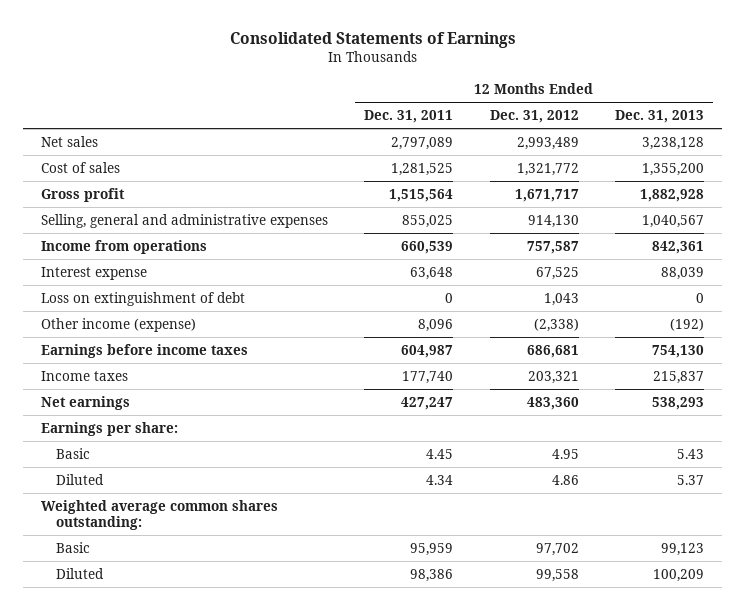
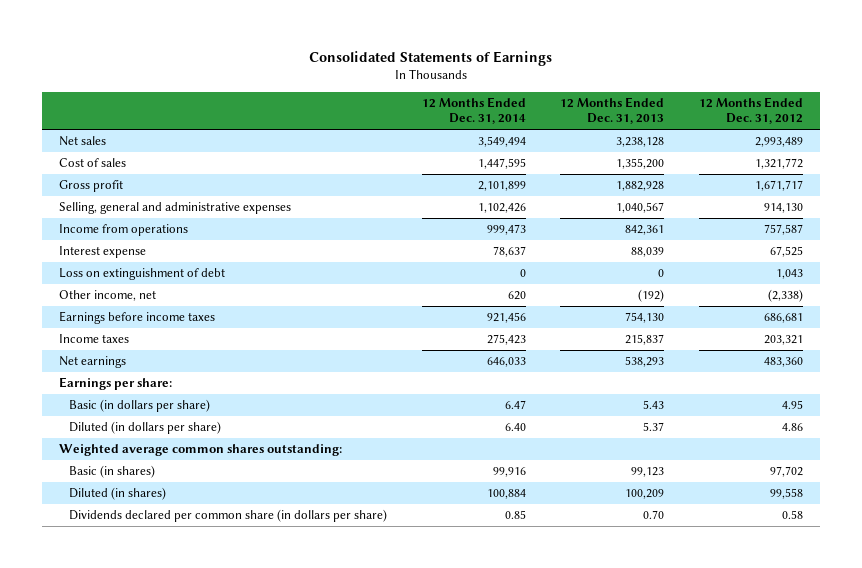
[364,110,454,124] Dec. 31, 2011 -> none
none -> [421,97,526,125] 12 Months Ended Dec. 31, 2014
[41,317,197,332] Other income (expense) -> [59,290,157,302] Other income, net
[55,447,90,459] Basic -> [69,399,211,413] Basic (in dollars per share)
[55,473,104,485] Diluted -> [69,421,222,435] Diluted (in dollars per share)
[55,541,90,553] Basic -> [69,465,156,479] Basic (in shares)
[55,567,104,579] Diluted -> [69,487,167,501] Diluted (in shares)
none -> [69,509,388,523] Dividends declared per common share (in dollars per share)

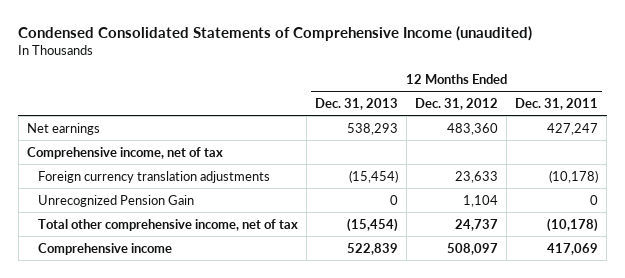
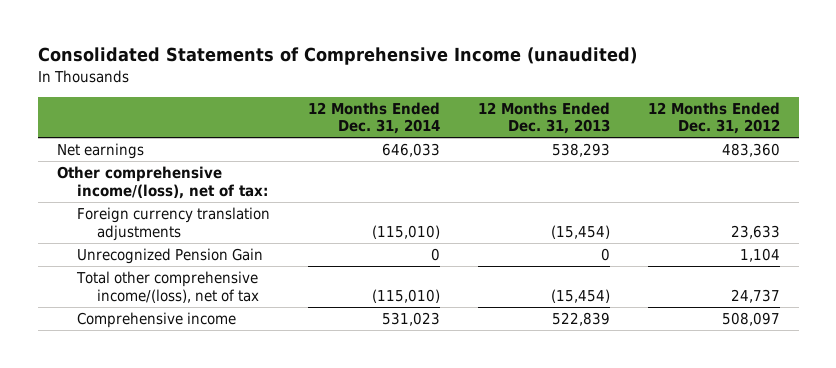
[18,25,533,41] Condensed Consolidated Statements of Comprehensive Income (unaudited) -> [37,47,637,66] Consolidated Statements of Comprehensive Income (unaudited)
[515,97,599,110] Dec. 31, 2011 -> none
none -> [307,101,440,135] 12 Months Ended Dec. 31, 2014
[26,146,223,159] Comprehensive income, net of tax -> [56,166,268,199] Other comprehensive income/(loss), net of tax:
[38,218,299,231] Total other comprehensive income, net of tax -> [75,271,259,303] Total other comprehensive income/(loss), net of tax

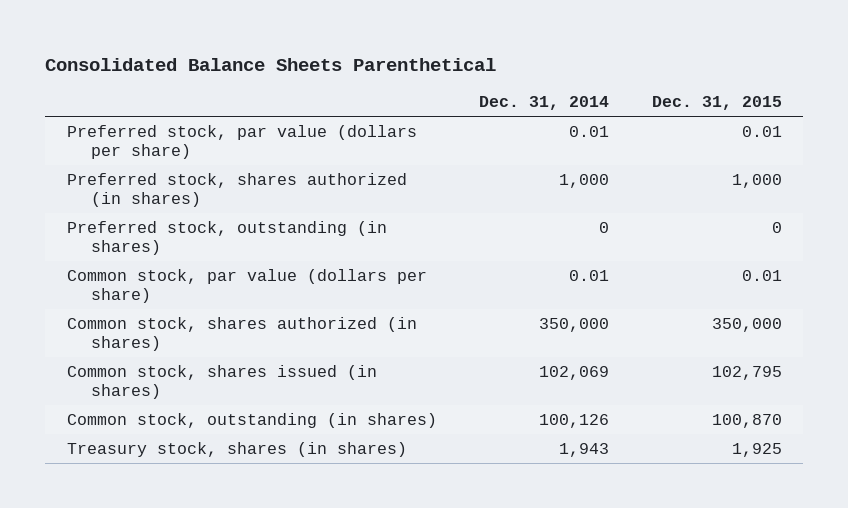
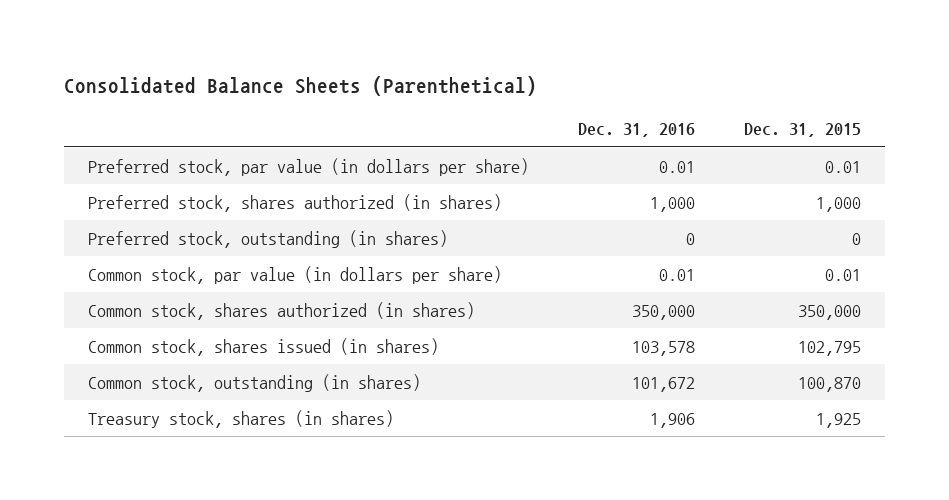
[45,57,497,71] Consolidated Balance Sheets Parenthetical -> [63,76,537,97] Consolidated Balance Sheets (Parenthetical)
[479,96,610,111] Dec. 31, 2014 -> none
none -> [578,123,696,138] Dec. 31, 2016
[66,124,417,160] Preferred stock, par value (dollars per share) -> [88,157,530,176] Preferred stock, par value (in dollars per share)
[66,268,427,304] Common stock, par value (dollars per share) -> [88,265,503,284] Common stock, par value (in dollars per share)

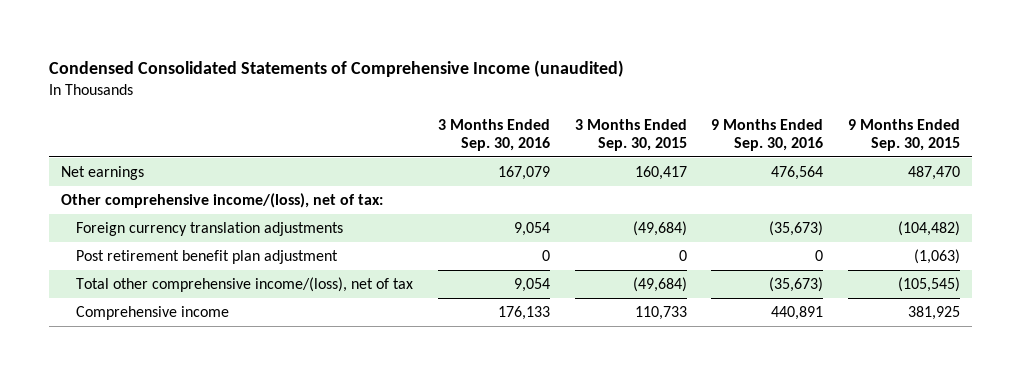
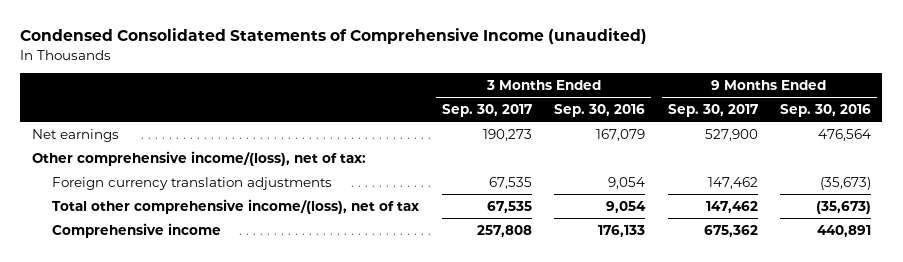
[574,118,687,152] 3 Months Ended Sep. 30, 2015 -> none
[848,118,961,152] 9 Months Ended Sep. 30, 2015 -> none
none -> [441,103,532,117] Sep. 30, 2017
none -> [667,103,758,117] Sep. 30, 2017
[76,250,339,265] Post retirement benefit plan adjustment -> none

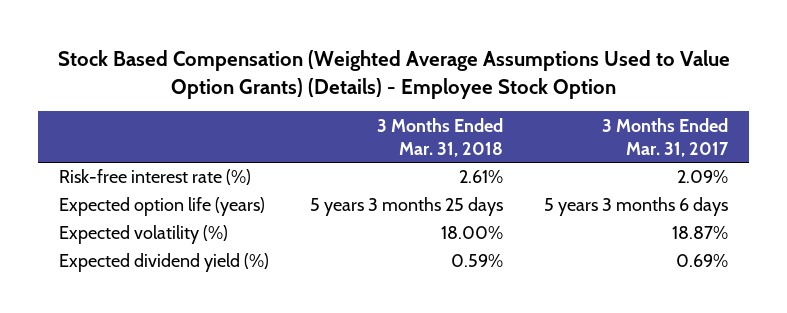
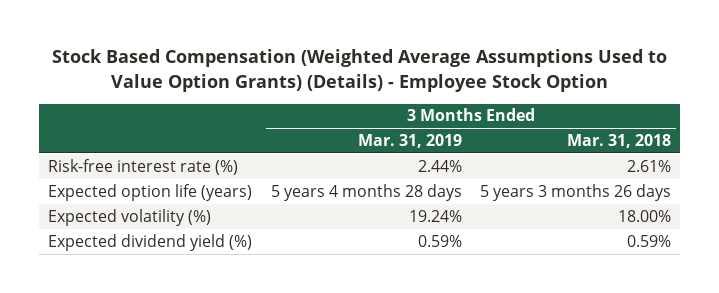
[602,117,730,157] 3 Months Ended Mar. 31, 2017 -> none
none -> [357,134,462,149] Mar. 31, 2019
[310,197,504,217] 5 years 3 months 25 days -> [480,183,672,201] 5 years 3 months 26 days

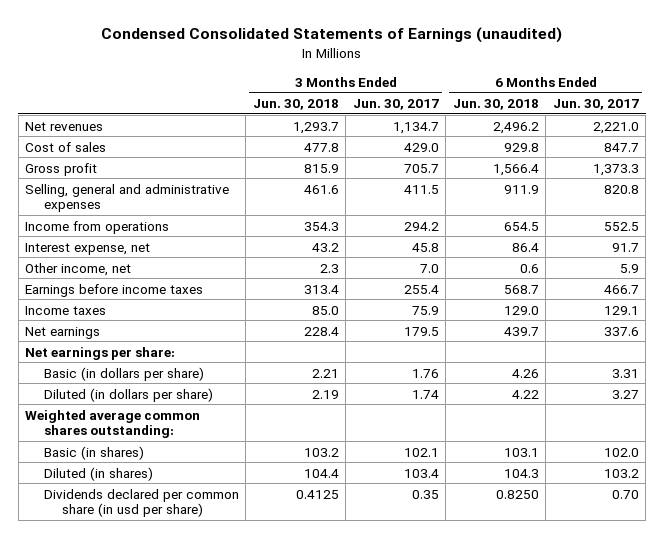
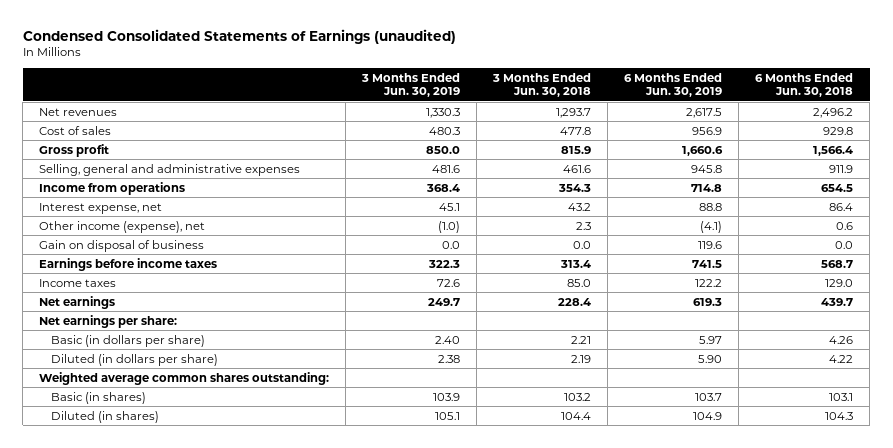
[352,99,439,111] Jun. 30, 2017 -> none
[552,99,639,111] Jun. 30, 2017 -> none
none -> [361,72,461,97] 3 Months Ended Jun. 30, 2019
none -> [624,72,723,97] 6 Months Ended Jun. 30, 2019
[25,262,132,276] Other income, net -> [39,220,206,233] Other income (expense), net
none -> [39,239,205,252] Gain on disposal of business
[43,488,239,518] Dividends declared per common share (in usd per share) -> none

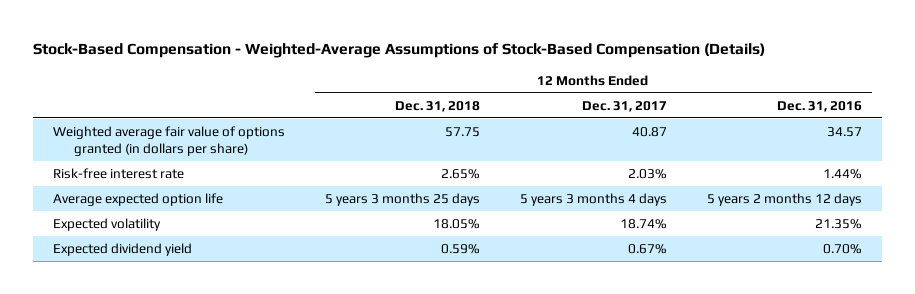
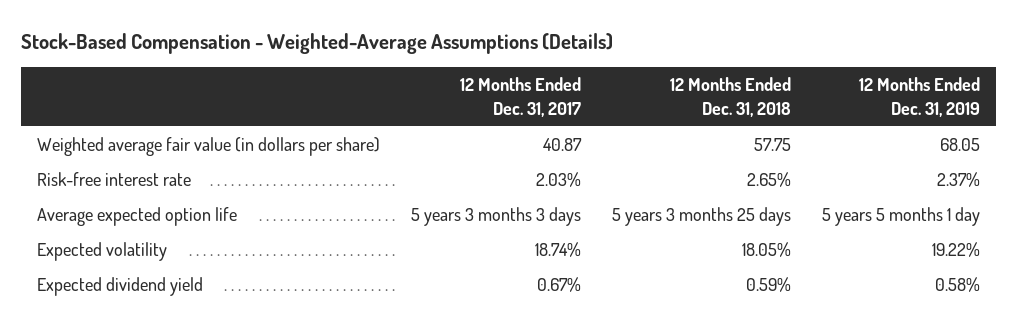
[33,43,766,59] Stock-Based Compensation - Weighted-Average Assumptions of Stock-Based Compensation (Details) -> [21,33,614,55] Stock-Based Compensation - Weighted-Average Assumptions (Details)
[776,100,862,112] Dec. 31, 2016 -> none
none -> [859,77,981,117] 12 Months Ended Dec. 31, 2019
[53,125,286,156] Weighted average fair value of options granted (in dollars per share) -> [36,137,380,157] Weighted average fair value (in dollars per share)
[519,192,667,206] 5 years 3 months 4 days -> [411,207,582,227] 5 years 3 months 3 days

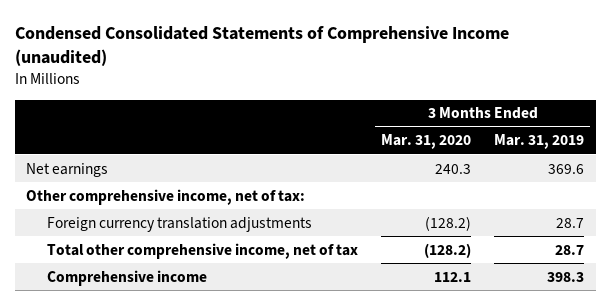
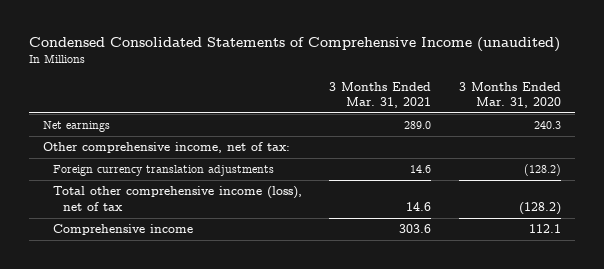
[494,134,585,150] Mar. 31, 2019 -> none
none -> [329,81,432,108] 3 Months Ended Mar. 31, 2021
[47,242,359,259] Total other comprehensive income, net of tax -> [52,186,302,211] Total other comprehensive income (loss), net of tax

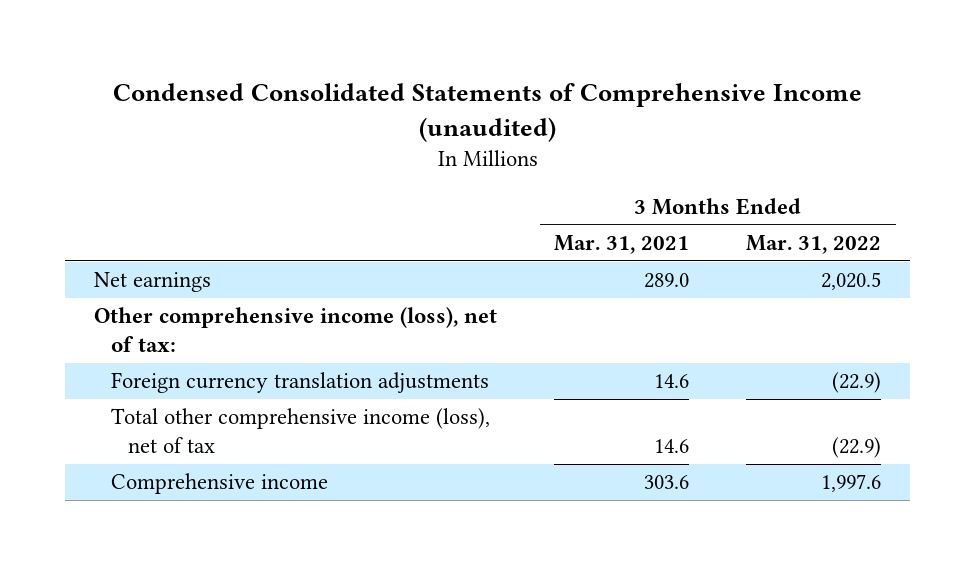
[459,81,562,108] 3 Months Ended Mar. 31, 2020 -> none
none -> [746,235,882,255] Mar. 31, 2022
[42,142,290,154] Other comprehensive income, net of tax: -> [93,307,497,353] Other comprehensive income (loss), net of tax:

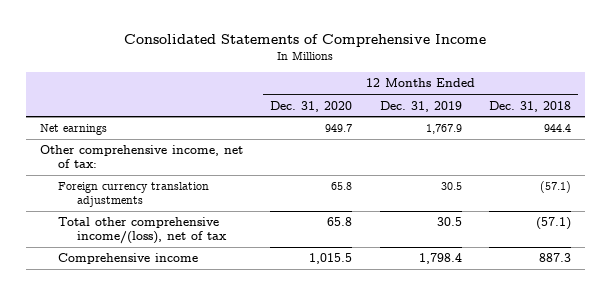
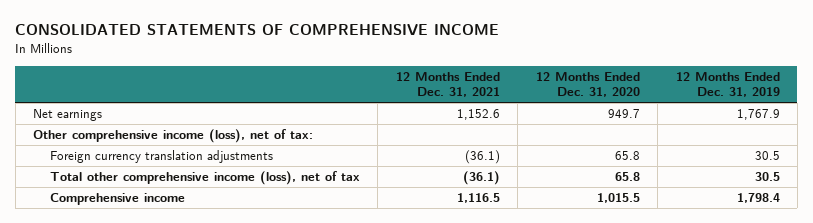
[124,34,487,48] Consolidated Statements of Comprehensive Income -> [15,24,500,37] CONSOLIDATED STATEMENTS OF COMPREHENSIVE INCOME
[489,100,572,112] Dec. 31, 2018 -> none
none -> [395,71,500,98] 12 Months Ended Dec. 31, 2021
[39,145,243,169] Other comprehensive income, net of tax: -> [33,129,314,144] Other comprehensive income (loss), net of tax:
[58,217,227,245] Total other comprehensive income/(loss), net of tax -> [49,171,360,186] Total other comprehensive income (loss), net of tax

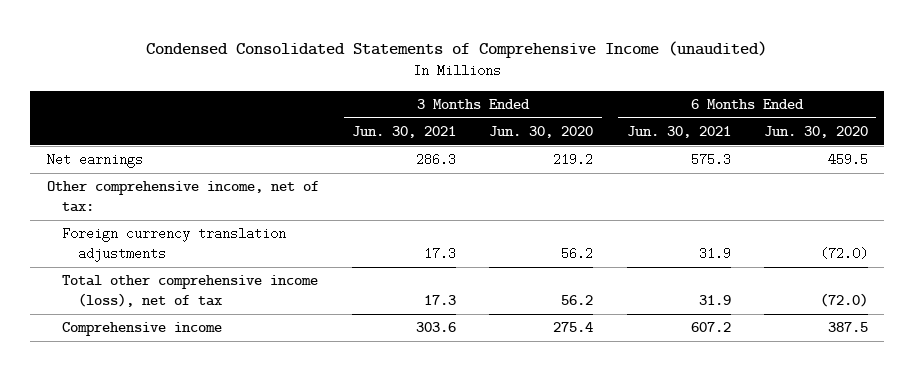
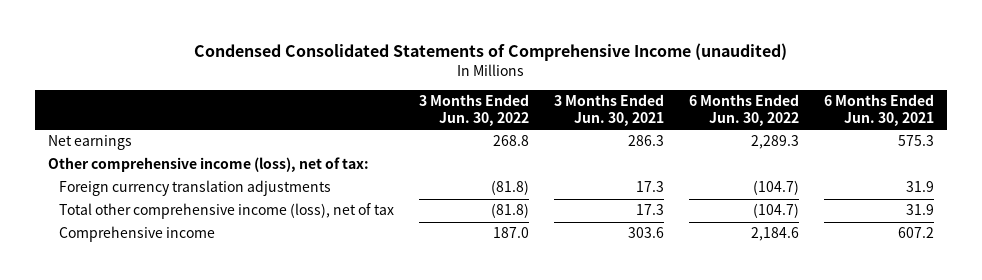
[489,126,594,139] Jun. 30, 2020 -> none
[763,126,868,139] Jun. 30, 2020 -> none
none -> [418,94,529,127] 3 Months Ended Jun. 30, 2022
none -> [689,94,800,127] 6 Months Ended Jun. 30, 2022
[46,181,319,213] Other comprehensive income, net of tax: -> [47,157,369,173] Other comprehensive income (loss), net of tax:

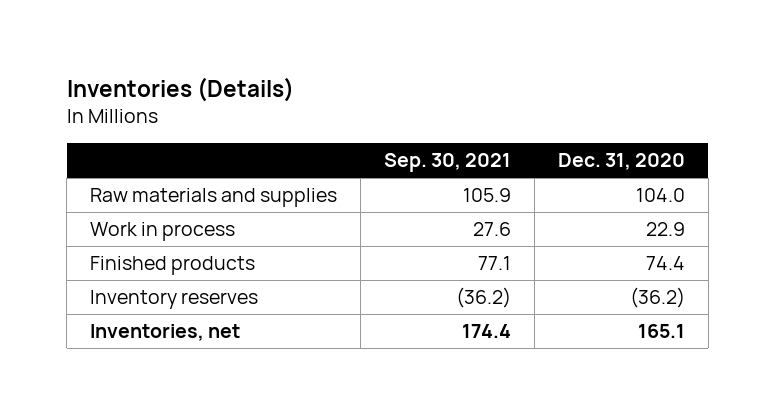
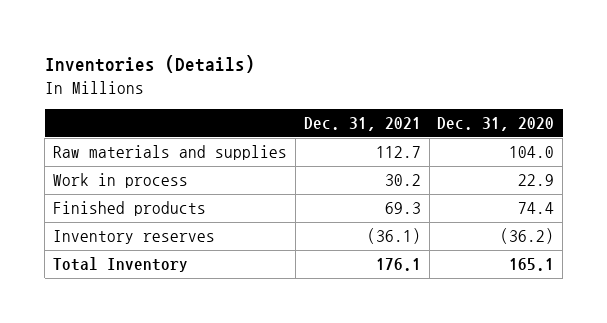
[383,153,511,173] Sep. 30, 2021 -> none
none -> [303,117,421,132] Dec. 31, 2021
[89,324,240,342] Inventories, net -> [53,257,189,273] Total Inventory

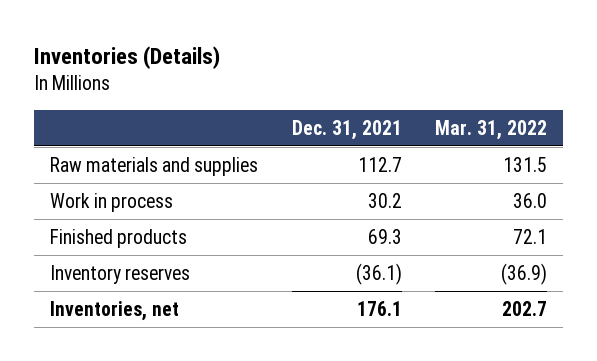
[437,117,555,132] Dec. 31, 2020 -> none
none -> [434,119,547,140] Mar. 31, 2022
[53,257,189,273] Total Inventory -> [50,300,180,321] Inventories, net

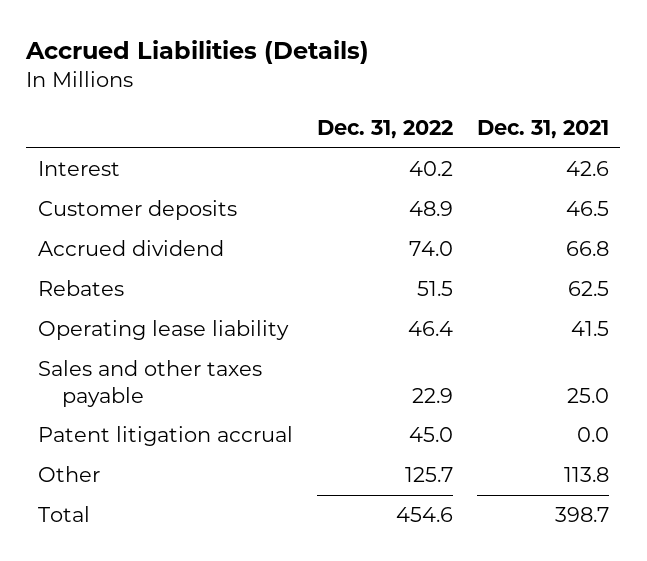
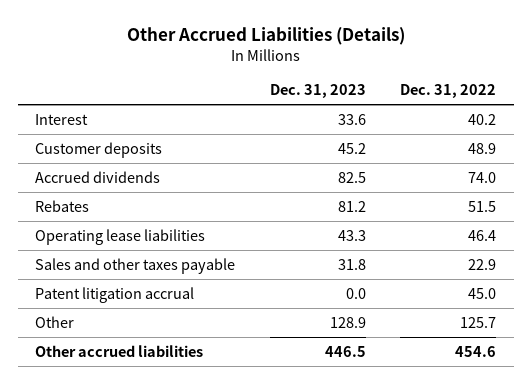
[25,39,370,64] Accrued Liabilities (Details) -> [126,26,405,45] Other Accrued Liabilities (Details)
[476,120,609,140] Dec. 31, 2021 -> none
none -> [269,84,366,99] Dec. 31, 2023
[37,240,224,257] Accrued dividend -> [35,170,161,183] Accrued dividends
[37,320,289,341] Operating lease liability -> [35,228,206,245] Operating lease liabilities
[37,506,90,523] Total -> [35,344,204,357] Other accrued liabilities

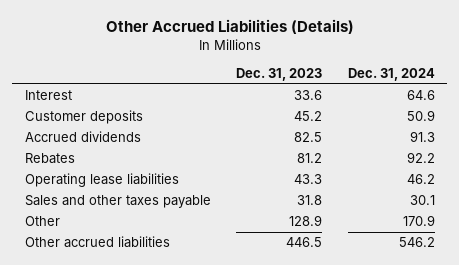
[400,84,497,99] Dec. 31, 2022 -> none
none -> [347,68,435,82] Dec. 31, 2024
[35,286,195,303] Patent litigation accrual -> none

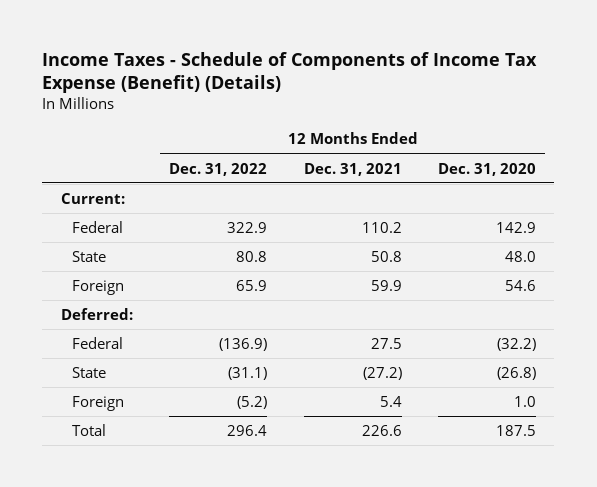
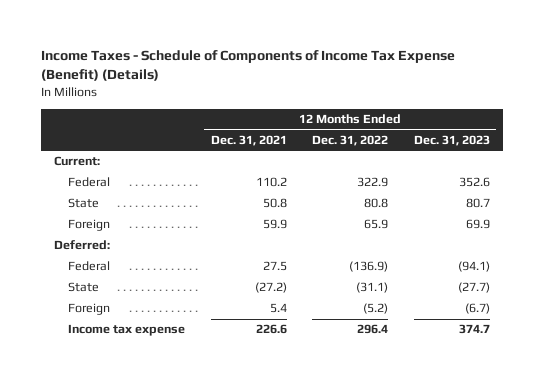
[438,162,537,176] Dec. 31, 2020 -> none
none -> [414,134,491,146] Dec. 31, 2023
[71,423,106,436] Total -> [68,324,186,337] Income tax expense

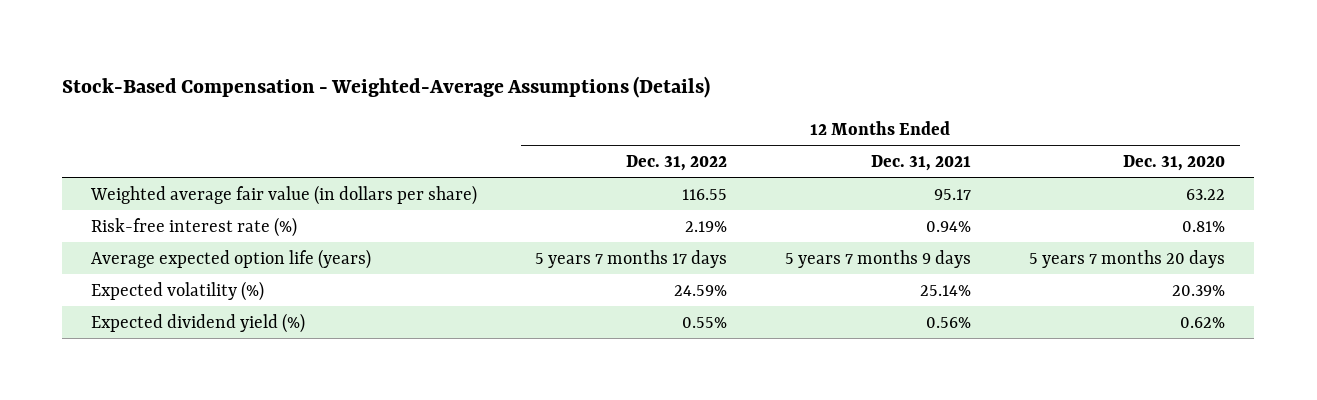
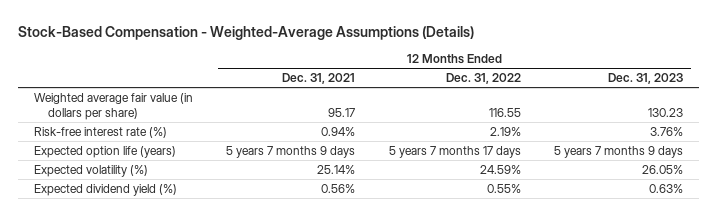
[1123,154,1226,171] Dec. 31, 2020 -> none
none -> [607,73,683,85] Dec. 31, 2023
[91,248,372,269] Average expected option life (years) -> [34,146,177,159] Expected option life (years)

